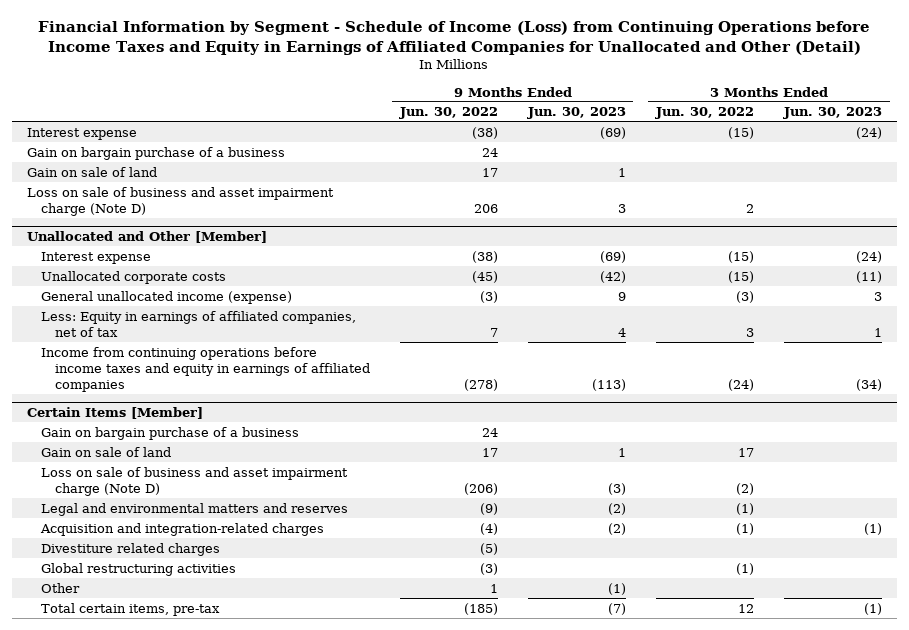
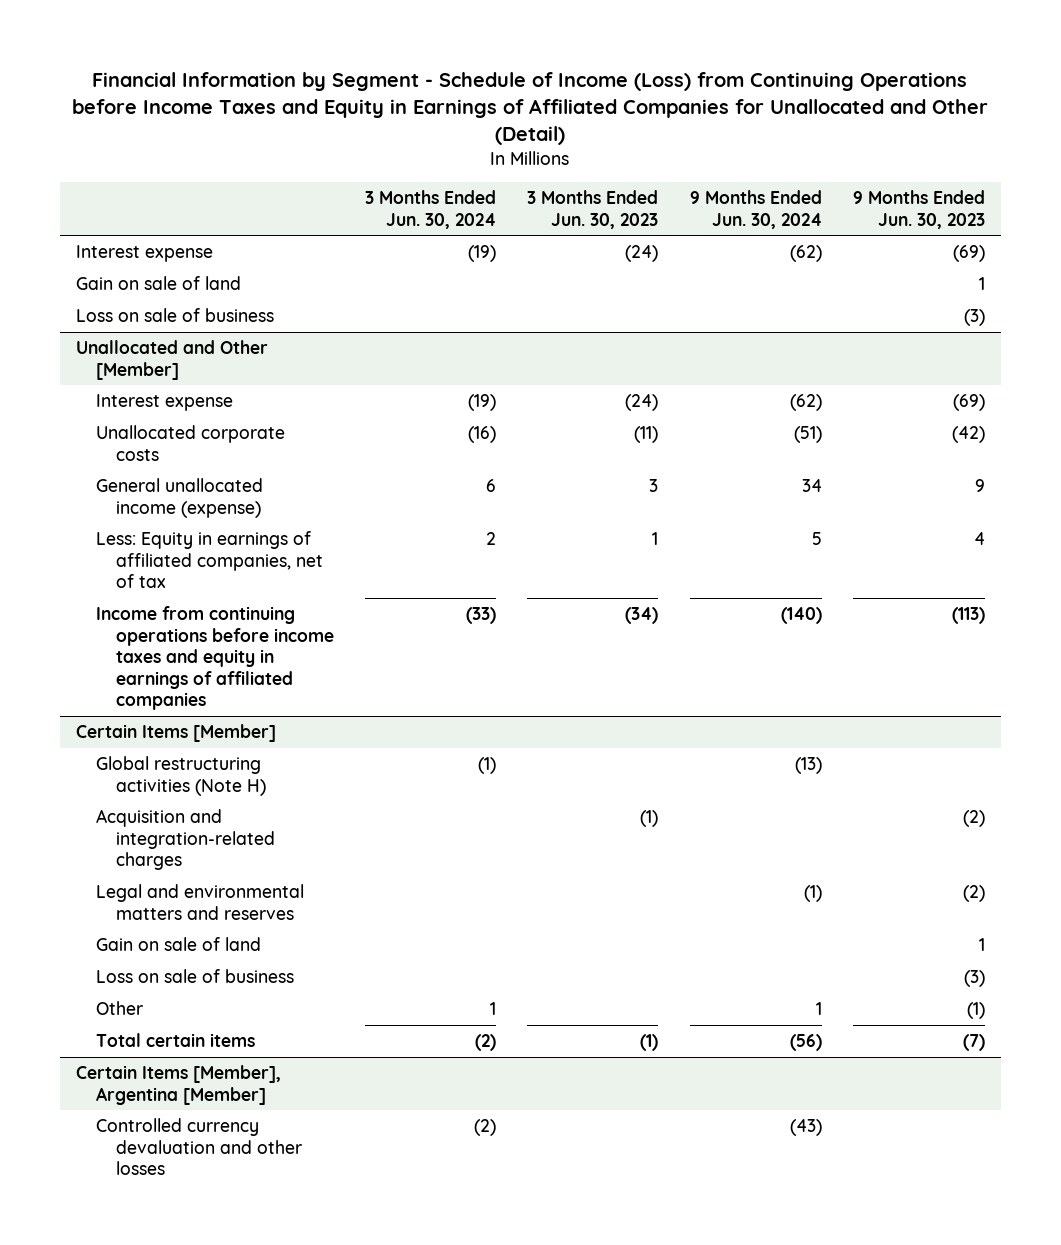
[398,107,498,120] Jun. 30, 2022 -> none
[654,107,754,120] Jun. 30, 2022 -> none
none -> [365,190,497,229] 3 Months Ended Jun. 30, 2024
none -> [689,190,822,229] 9 Months Ended Jun. 30, 2024
[26,146,285,160] Gain on bargain purchase of a business -> none
[26,186,334,216] Loss on sale of business and asset impairment charge (Note D) -> none
none -> [75,308,274,323] Loss on sale of business
[40,426,299,440] Gain on bargain purchase of a business -> none
[40,466,348,496] Loss on sale of business and asset impairment charge (Note D) -> none
none -> [95,756,266,796] Global restructuring activities (Note H)
[40,542,220,556] Divestiture related charges -> none
[40,562,236,576] Global restructuring activities -> none
[40,502,348,516] Legal and environmental matters and reserves -> [95,884,304,920] Legal and environmental matters and reserves
[40,446,171,457] Gain on sale of land -> [95,937,261,952] Gain on sale of land
none -> [95,969,294,984] Loss on sale of business
[40,602,220,616] Total certain items, pre-tax -> [95,1033,255,1048] Total certain items
none -> [75,1065,281,1105] Certain Items [Member], Argentina [Member]
none -> [95,1118,302,1176] Controlled currency devaluation and other losses

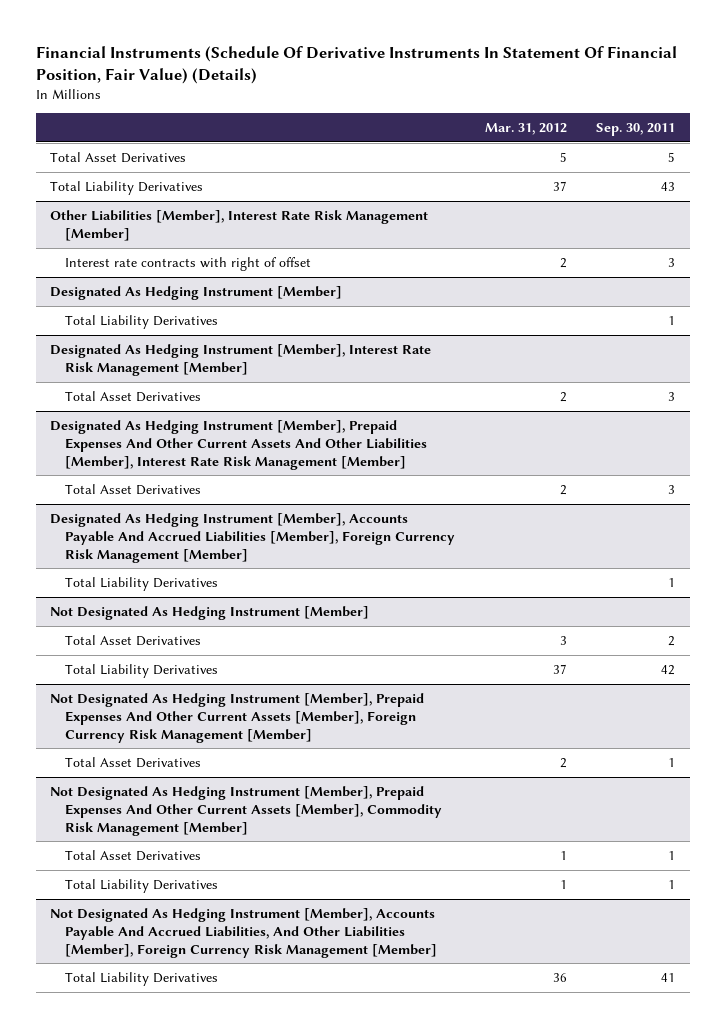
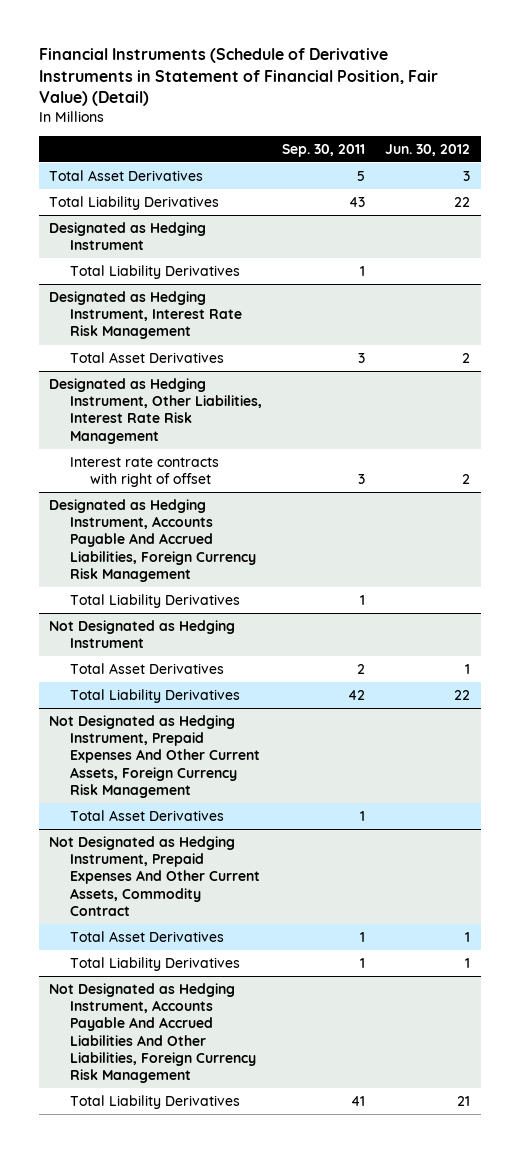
[35,45,677,84] Financial Instruments (Schedule Of Derivative Instruments In Statement Of Financial Position, Fair Value) (Details) -> [38,48,438,107] Financial Instruments (Schedule of Derivative Instruments in Statement of Financial Position, Fair Value) (Detail)
[484,122,567,135] Mar. 31, 2012 -> none
none -> [385,143,471,156] Jun. 30, 2012
[50,209,429,241] Other Liabilities [Member], Interest Rate Risk Management [Member] -> none
[65,256,312,271] Interest rate contracts with right of offset -> none
[50,285,343,300] Designated As Hedging Instrument [Member] -> [48,221,206,251] Designated as Hedging Instrument
[65,390,202,402] Total Asset Derivatives -> none
[50,419,428,470] Designated As Hedging Instrument [Member], Prepaid Expenses And Other Current Assets And Other Liabilities [Member], Interest Rate Risk Management [Member] -> none
[50,343,432,376] Designated As Hedging Instrument [Member], Interest Rate Risk Management [Member] -> [48,290,242,340] Designated as Hedging Instrument, Interest Rate Risk Management
none -> [48,377,262,444] Designated as Hedging Instrument, Other Liabilities, Interest Rate Risk Management
none -> [69,456,219,488] Interest rate contracts with right of offset
[50,512,456,563] Designated As Hedging Instrument [Member], Accounts Payable And Accrued Liabilities [Member], Foreign Currency Risk Management [Member] -> [48,498,256,583] Designated as Hedging Instrument, Accounts Payable And Accrued Liabilities, Foreign Currency Risk Management
[50,605,370,620] Not Designated As Hedging Instrument [Member] -> [48,619,235,649] Not Designated as Hedging Instrument
[50,692,425,743] Not Designated As Hedging Instrument [Member], Prepaid Expenses And Other Current Assets [Member], Foreign Currency Risk Management [Member] -> [48,714,260,799] Not Designated as Hedging Instrument, Prepaid Expenses And Other Current Assets, Foreign Currency Risk Management
[50,785,443,836] Not Designated As Hedging Instrument [Member], Prepaid Expenses And Other Current Assets [Member], Commodity Risk Management [Member] -> [48,835,260,917] Not Designated as Hedging Instrument, Prepaid Expenses And Other Current Assets, Commodity Contract
[50,907,438,958] Not Designated As Hedging Instrument [Member], Accounts Payable And Accrued Liabilities, And Other Liabilities [Member], Foreign Currency Risk Management [Member] -> [48,982,256,1084] Not Designated as Hedging Instrument, Accounts Payable And Accrued Liabilities And Other Liabilities, Foreign Currency Risk Management

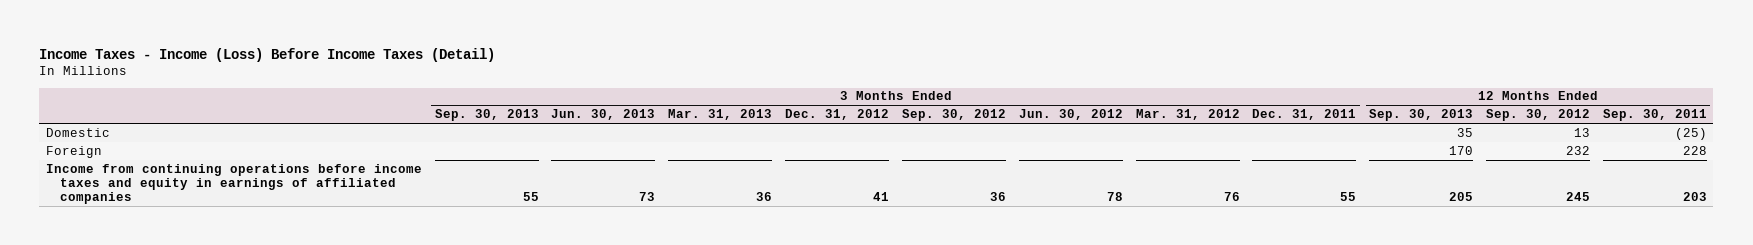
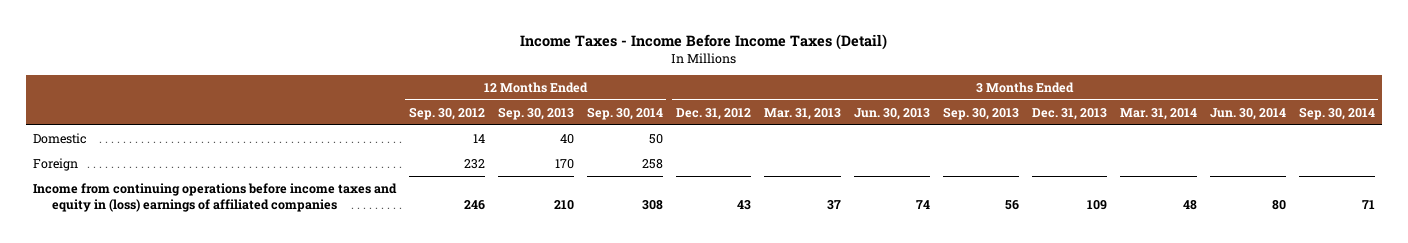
[39,47,496,62] Income Taxes - Income (Loss) Before Income Taxes (Detail) -> [519,33,887,50] Income Taxes - Income Before Income Taxes (Detail)
[901,109,1006,122] Sep. 30, 2012 -> none
[1018,109,1123,121] Jun. 30, 2012 -> none
[1135,109,1240,121] Mar. 31, 2012 -> none
[1252,109,1357,121] Dec. 31, 2011 -> none
[1602,109,1707,122] Sep. 30, 2011 -> none
none -> [586,106,663,120] Sep. 30, 2014
none -> [1031,107,1107,120] Dec. 31, 2013
none -> [1119,107,1197,120] Mar. 31, 2014
none -> [1209,107,1286,120] Jun. 30, 2014
none -> [1299,106,1376,120] Sep. 30, 2014
[1457,127,1474,137] 35 -> [559,133,574,144] 40
[1574,127,1591,137] 13 -> [472,133,485,143] 14
[45,163,422,205] Income from continuing operations before income taxes and equity in earnings of affiliated companies -> [32,182,397,212] Income from continuing operations before income taxes and equity in (loss) earnings of affiliated companies
[522,192,539,202] 55 -> [1004,199,1019,210] 56
[639,192,656,202] 73 -> [915,199,930,209] 74
[756,192,773,202] 36 -> [826,199,841,210] 37
[873,192,890,202] 41 -> [736,199,751,210] 43
[1449,192,1474,202] 205 -> [553,199,574,210] 210
[1566,192,1591,202] 245 -> [463,199,485,210] 246

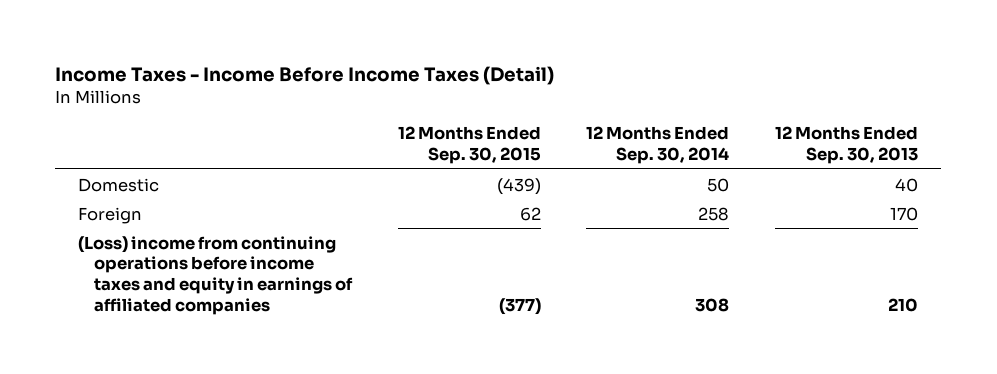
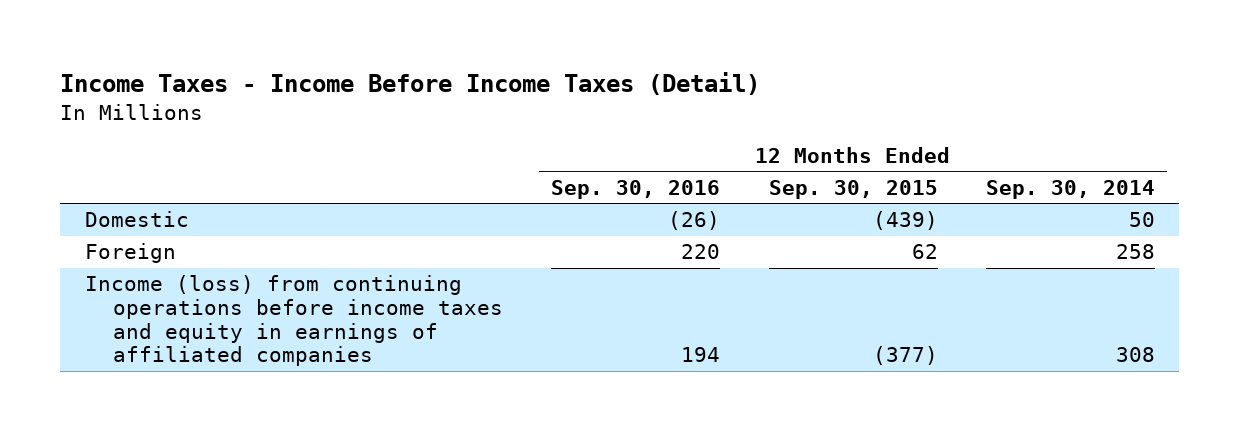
[775,126,919,165] 12 Months Ended Sep. 30, 2013 -> none
none -> [551,179,721,199] Sep. 30, 2016
[78,235,353,315] (Loss) income from continuing operations before income taxes and equity in earnings of affiliated companies -> [84,275,503,367] Income (loss) from continuing operations before income taxes and equity in earnings of affiliated companies

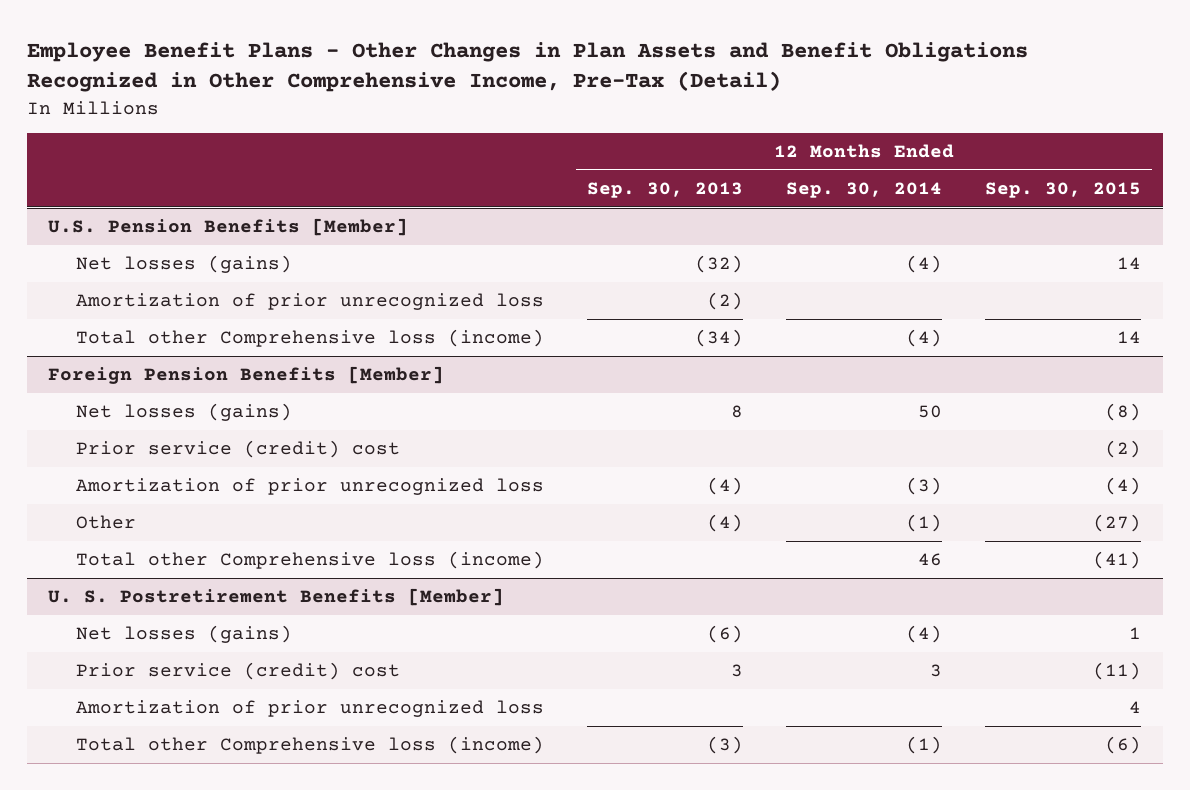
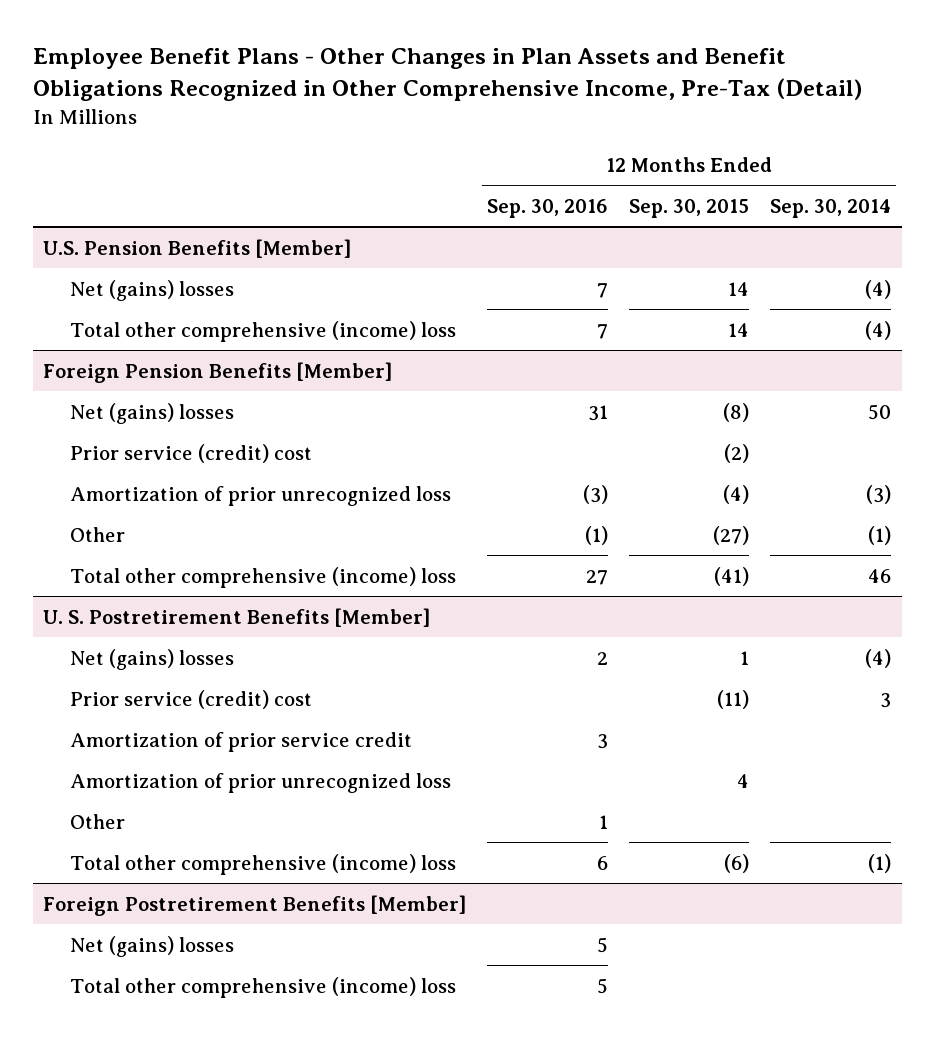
[587,181,744,198] Sep. 30, 2013 -> none
none -> [487,198,609,218] Sep. 30, 2016
[75,293,544,311] Amortization of prior unrecognized loss -> none
[75,255,292,274] Net losses (gains) -> [69,279,234,301] Net (gains) losses
[75,329,544,348] Total other Comprehensive loss (income) -> [69,320,456,342] Total other comprehensive (income) loss
[75,403,292,422] Net losses (gains) -> [69,402,234,424] Net (gains) losses
[75,551,544,570] Total other Comprehensive loss (income) -> [69,566,456,588] Total other comprehensive (income) loss
[75,625,292,644] Net losses (gains) -> [69,648,234,670] Net (gains) losses
none -> [69,731,412,752] Amortization of prior service credit
none -> [69,813,125,829] Other
[75,736,544,755] Total other Comprehensive loss (income) -> [69,853,456,875] Total other comprehensive (income) loss
none -> [43,894,467,916] Foreign Postretirement Benefits [Member]
none -> [69,935,234,957] Net (gains) losses
none -> [69,976,456,998] Total other comprehensive (income) loss

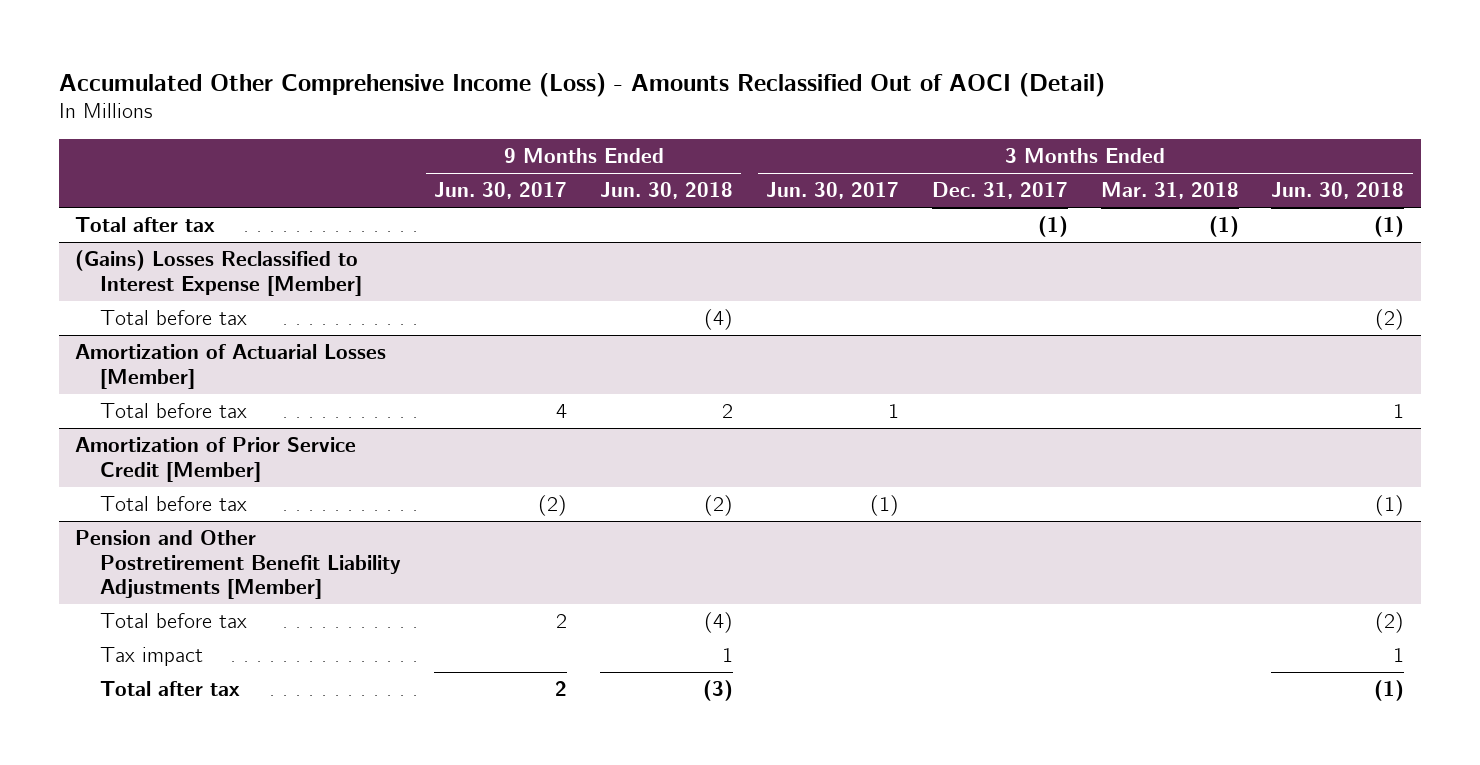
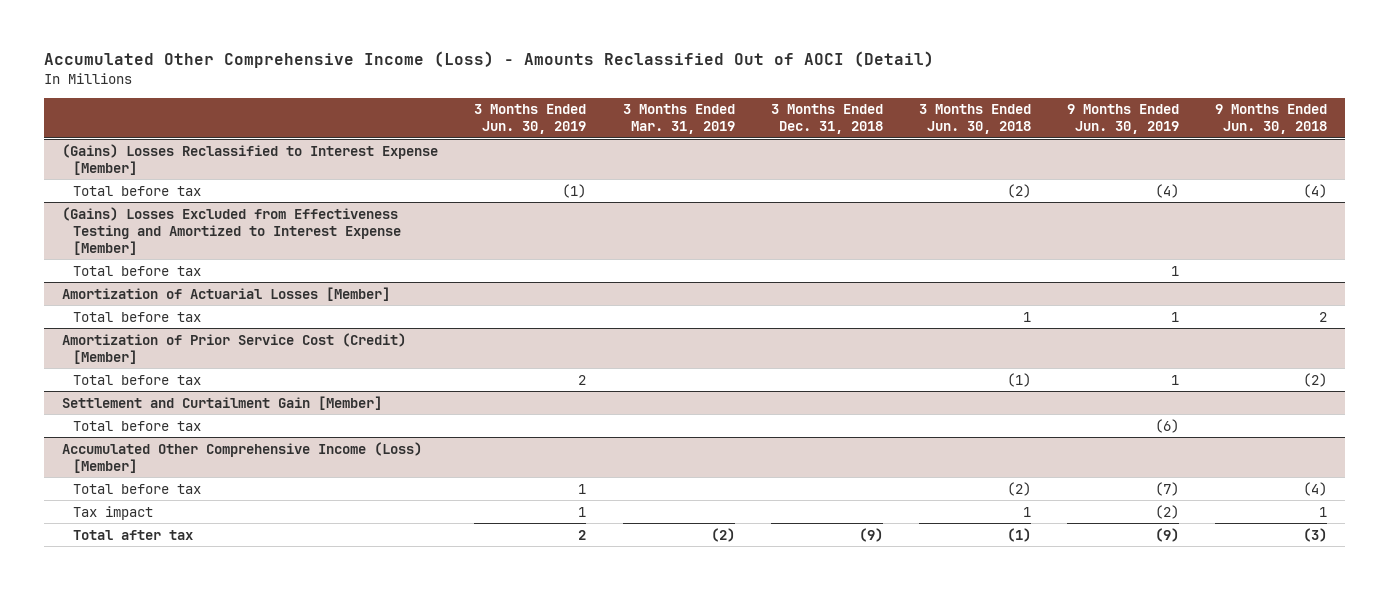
[434,182,568,200] Jun. 30, 2017 -> none
[765,182,899,200] Jun. 30, 2017 -> none
[931,182,1068,200] Dec. 31, 2017 -> none
[1100,182,1239,200] Mar. 31, 2018 -> none
none -> [474,104,587,135] 3 Months Ended Jun. 30, 2019
none -> [622,104,735,135] 3 Months Ended Mar. 31, 2019
none -> [770,104,883,135] 3 Months Ended Dec. 31, 2018
none -> [1067,104,1180,135] 9 Months Ended Jun. 30, 2019
[75,217,216,233] Total after tax -> none
none -> [62,206,402,255] (Gains) Losses Excluded from Effectiveness Testing and Amortized to Interest Expense [Member]
none -> [73,265,202,276] Total before tax
[75,437,357,482] Amortization of Prior Service Credit [Member] -> [62,332,407,364] Amortization of Prior Service Cost (Credit) [Member]
[75,530,402,600] Pension and Other Postretirement Benefit Liability Adjustments [Member] -> none
none -> [62,395,383,410] Settlement and Curtailment Gain [Member]
none -> [73,420,202,431] Total before tax
none -> [62,441,423,473] Accumulated Other Comprehensive Income (Loss) [Member]

